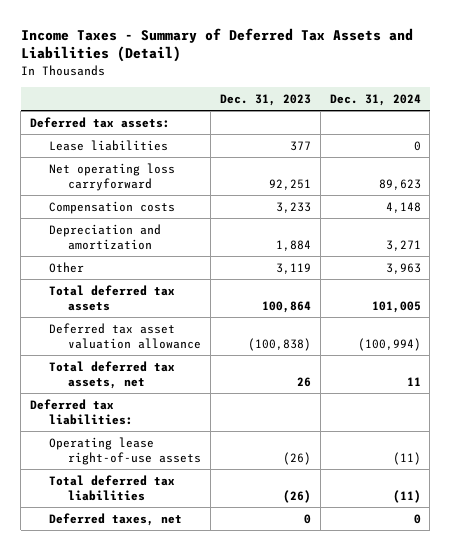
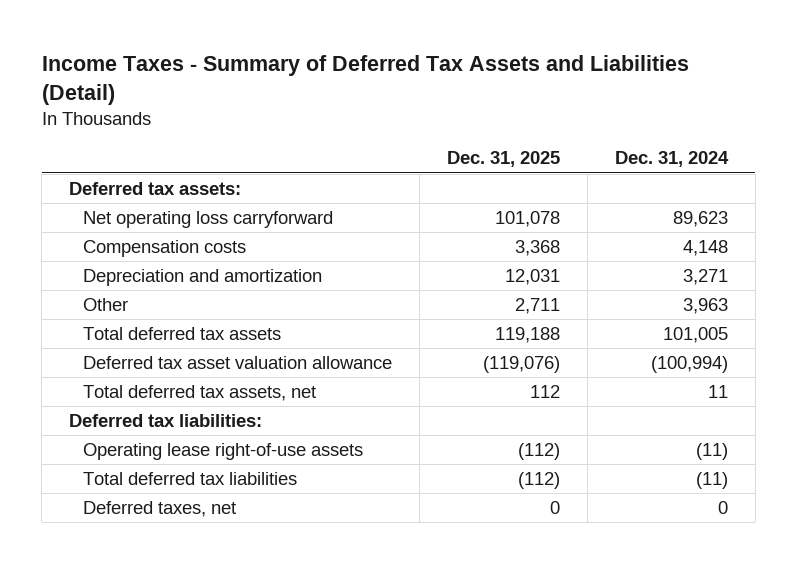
[219,93,311,106] Dec. 31, 2023 -> none
none -> [446,151,560,168] Dec. 31, 2025
[48,139,168,151] Lease liabilities -> none

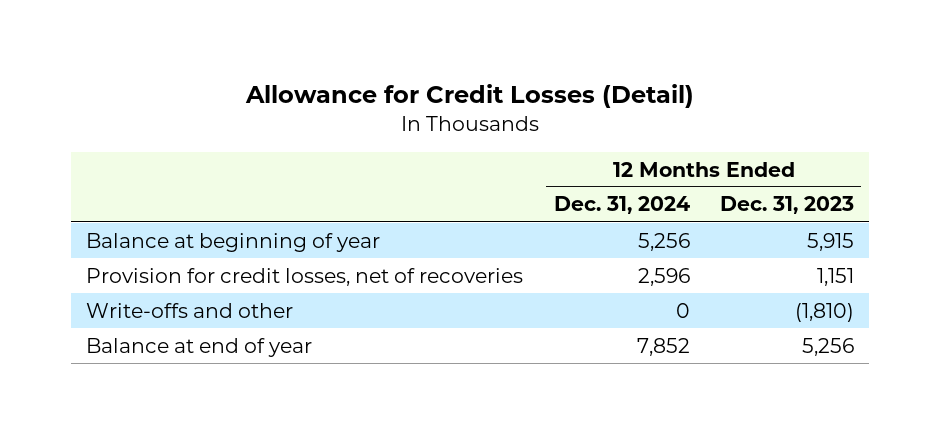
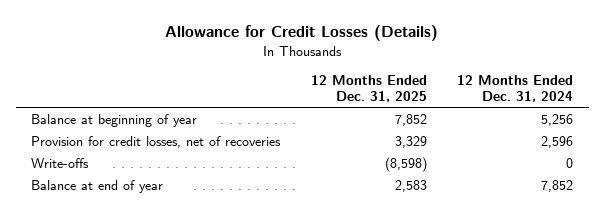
[245,84,695,109] Allowance for Credit Losses (Detail) -> [165,25,439,42] Allowance for Credit Losses (Details)
[719,196,854,215] Dec. 31, 2023 -> none
none -> [310,74,427,102] 12 Months Ended Dec. 31, 2025
[86,302,294,318] Write-offs and other -> [31,157,90,168] Write-offs

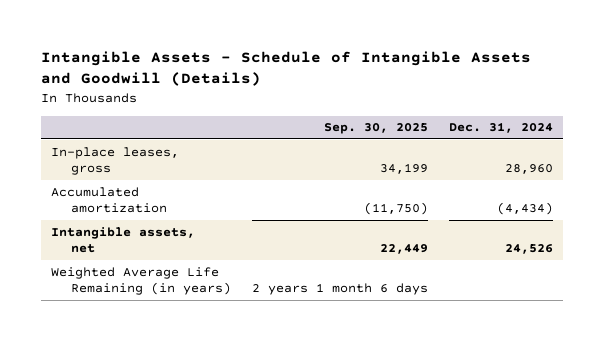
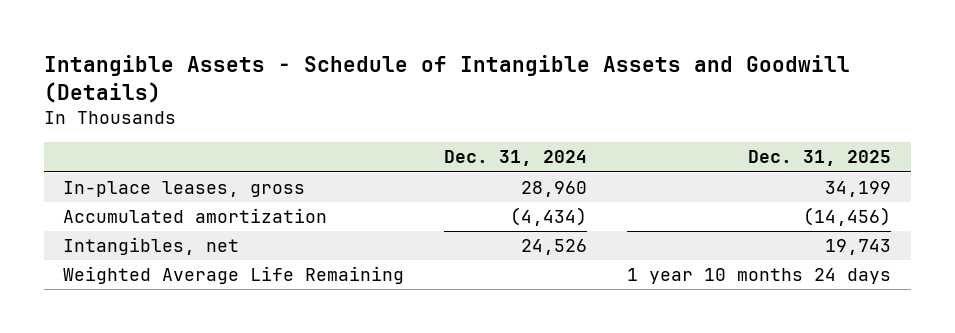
[323,123,428,135] Sep. 30, 2025 -> none
none -> [748,150,892,167] Dec. 31, 2025
[51,226,196,254] Intangible assets, net -> [63,237,240,256] Intangibles, net
[51,266,231,296] Weighted Average Life Remaining (in years) -> [63,266,405,285] Weighted Average Life Remaining

